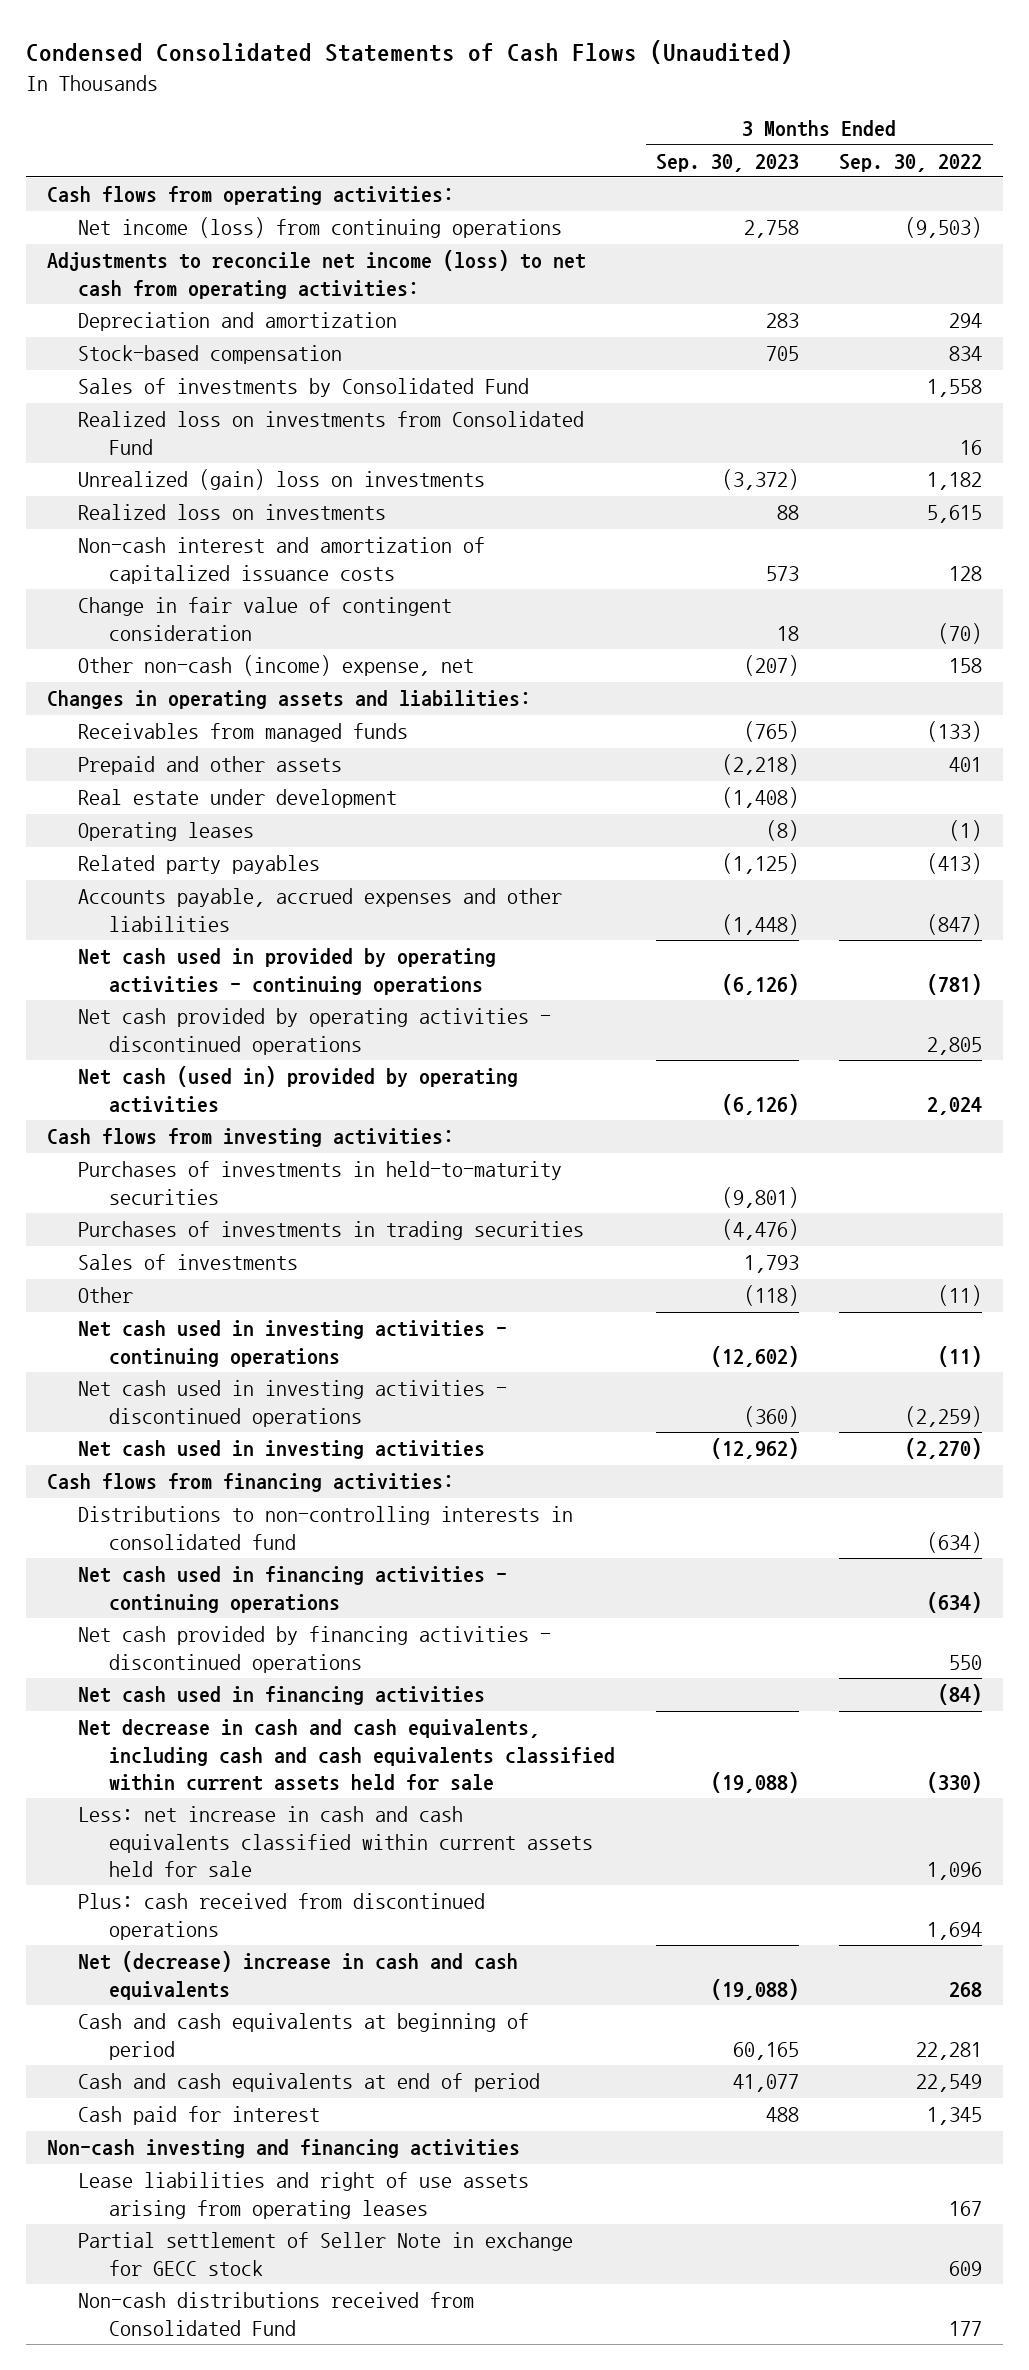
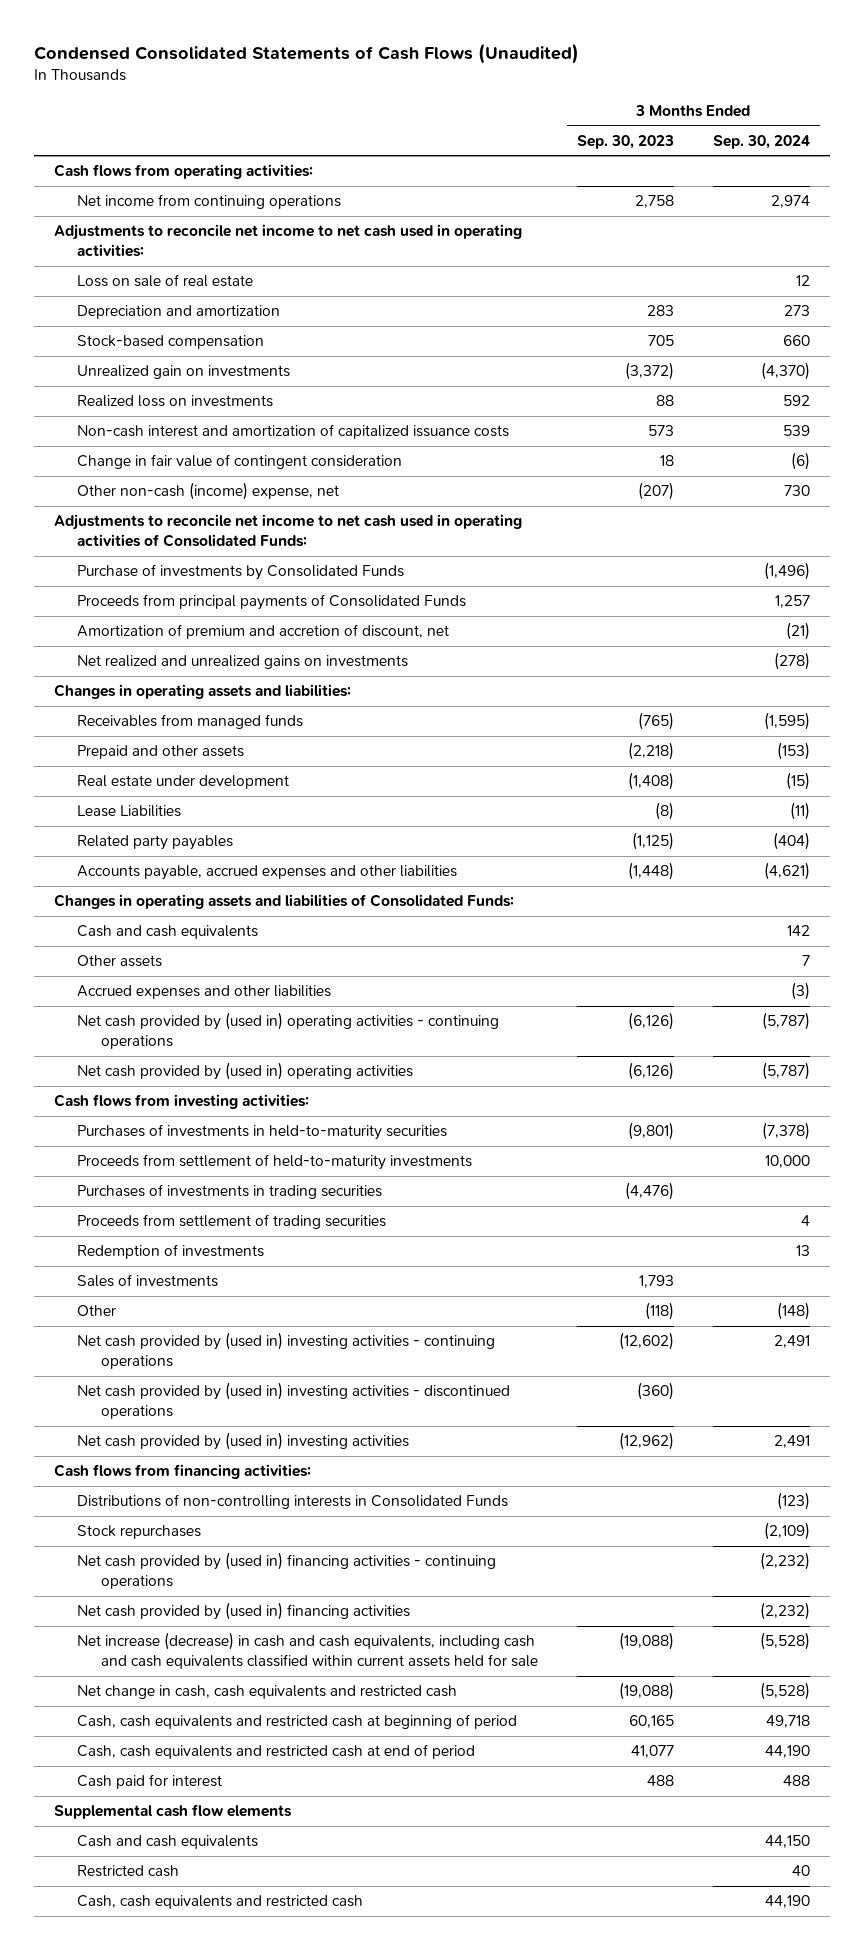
[839,153,983,172] Sep. 30, 2022 -> none
none -> [713,134,811,149] Sep. 30, 2024
[77,217,562,239] Net income (loss) from continuing operations -> [77,194,342,210] Net income from continuing operations
[46,250,586,299] Adjustments to reconcile net income (loss) to net cash from operating activities: -> [54,224,523,258] Adjustments to reconcile net income to net cash used in operating activities:
none -> [77,274,254,288] Loss on sale of real estate
[77,378,529,398] Sales of investments by Consolidated Fund -> none
[77,411,584,455] Realized loss on investments from Consolidated Fund -> none
[77,469,485,491] Unrealized (gain) loss on investments -> [77,365,291,380] Unrealized gain on investments
none -> [54,514,523,548] Adjustments to reconcile net income to net cash used in operating activities of Consolidated Funds:
none -> [77,564,405,581] Purchase of investments by Consolidated Funds
none -> [77,594,467,611] Proceeds from principal payments of Consolidated Funds
none -> [77,624,450,640] Amortization of premium and accretion of discount, net
none -> [77,655,409,670] Net realized and unrealized gains on investments
[77,822,254,842] Operating leases -> [77,805,182,818] Lease Liabilities
[77,1008,551,1055] Net cash provided by operating activities - discontinued operations -> none
none -> [54,894,515,910] Changes in operating assets and liabilities of Consolidated Funds:
none -> [77,925,259,940] Cash and cash equivalents
none -> [77,955,163,968] Other assets
none -> [77,985,332,1000] Accrued expenses and other liabilities
[77,948,496,995] Net cash used in provided by operating activities - continuing operations -> [77,1012,500,1050] Net cash provided by (used in) operating activities - continuing operations
[77,1066,518,1113] Net cash (used in) provided by operating activities -> [77,1062,414,1081] Net cash provided by (used in) operating activities
none -> [77,1154,473,1171] Proceeds from settlement of held-to-maturity investments
none -> [77,1214,387,1230] Proceeds from settlement of trading securities
none -> [77,1244,265,1260] Redemption of investments
[77,1320,507,1367] Net cash used in investing activities - continuing operations -> [77,1332,496,1370] Net cash provided by (used in) investing activities - continuing operations
[77,1380,507,1427] Net cash used in investing activities - discontinued operations -> [77,1382,511,1420] Net cash provided by (used in) investing activities - discontinued operations
[77,1440,485,1460] Net cash used in investing activities -> [77,1432,410,1451] Net cash provided by (used in) investing activities
[77,1626,551,1673] Net cash provided by financing activities - discontinued operations -> none
[77,1806,593,1877] Less: net increase in cash and cash equivalents classified within current assets held for sale -> none
[77,1893,485,1940] Plus: cash received from discontinued operations -> none
[77,1506,573,1550] Distributions to non-controlling interests in consolidated fund -> [77,1494,509,1510] Distributions of non-controlling interests in Consolidated Funds
none -> [77,1525,202,1540] Stock repurchases
[77,1566,507,1613] Net cash used in financing activities - continuing operations -> [77,1552,497,1590] Net cash provided by (used in) financing activities - continuing operations
[77,1686,485,1706] Net cash used in financing activities -> [77,1602,411,1621] Net cash provided by (used in) financing activities
[77,1719,615,1791] Net decrease in cash and cash equivalents, including cash and cash equivalents classified within current assets held for sale -> [77,1632,538,1670] Net increase (decrease) in cash and cash equivalents, including cash and cash equivalents classified within current assets held for sale
[77,1951,518,2000] Net (decrease) increase in cash and cash equivalents -> [77,1685,458,1700] Net change in cash, cash equivalents and restricted cash
[77,2013,529,2060] Cash and cash equivalents at beginning of period -> [77,1714,518,1730] Cash, cash equivalents and restricted cash at beginning of period
[77,2073,540,2093] Cash and cash equivalents at end of period -> [77,1744,476,1760] Cash, cash equivalents and restricted cash at end of period
[46,2139,520,2159] Non-cash investing and financing activities -> none
[77,2172,529,2219] Lease liabilities and right of use assets arising from operating leases -> none
[77,2232,573,2276] Partial settlement of Seller Note in exchange for GECC stock -> none
[77,2292,474,2336] Non-cash distributions received from Consolidated Fund -> none
none -> [54,1804,293,1820] Supplemental cash flow elements
none -> [77,1835,259,1850] Cash and cash equivalents
none -> [77,1865,180,1878] Restricted cash
none -> [77,1895,364,1910] Cash, cash equivalents and restricted cash

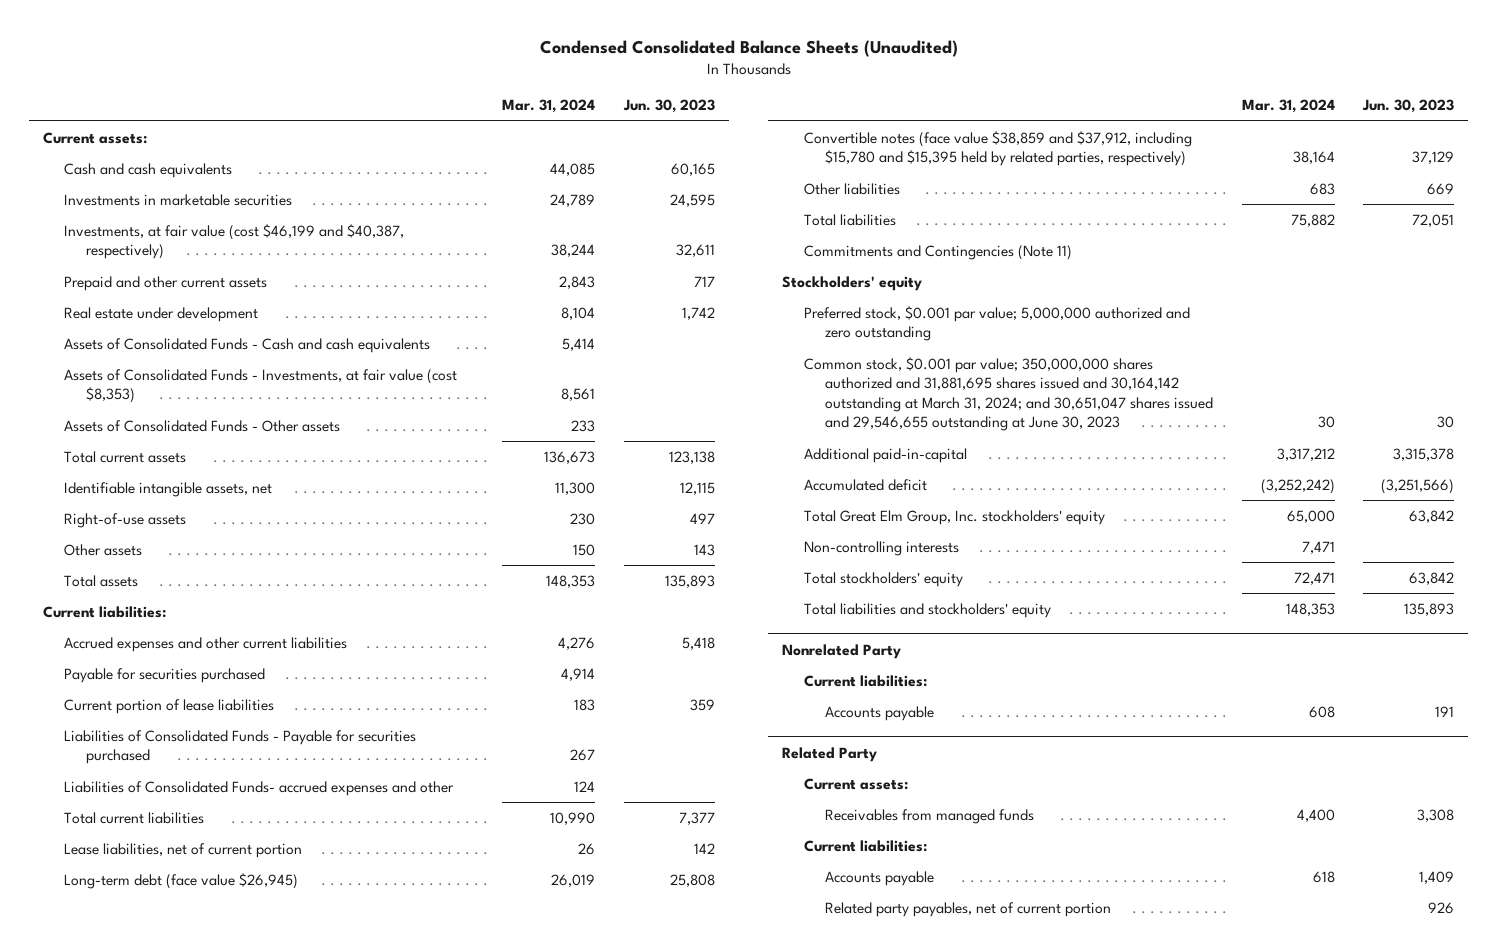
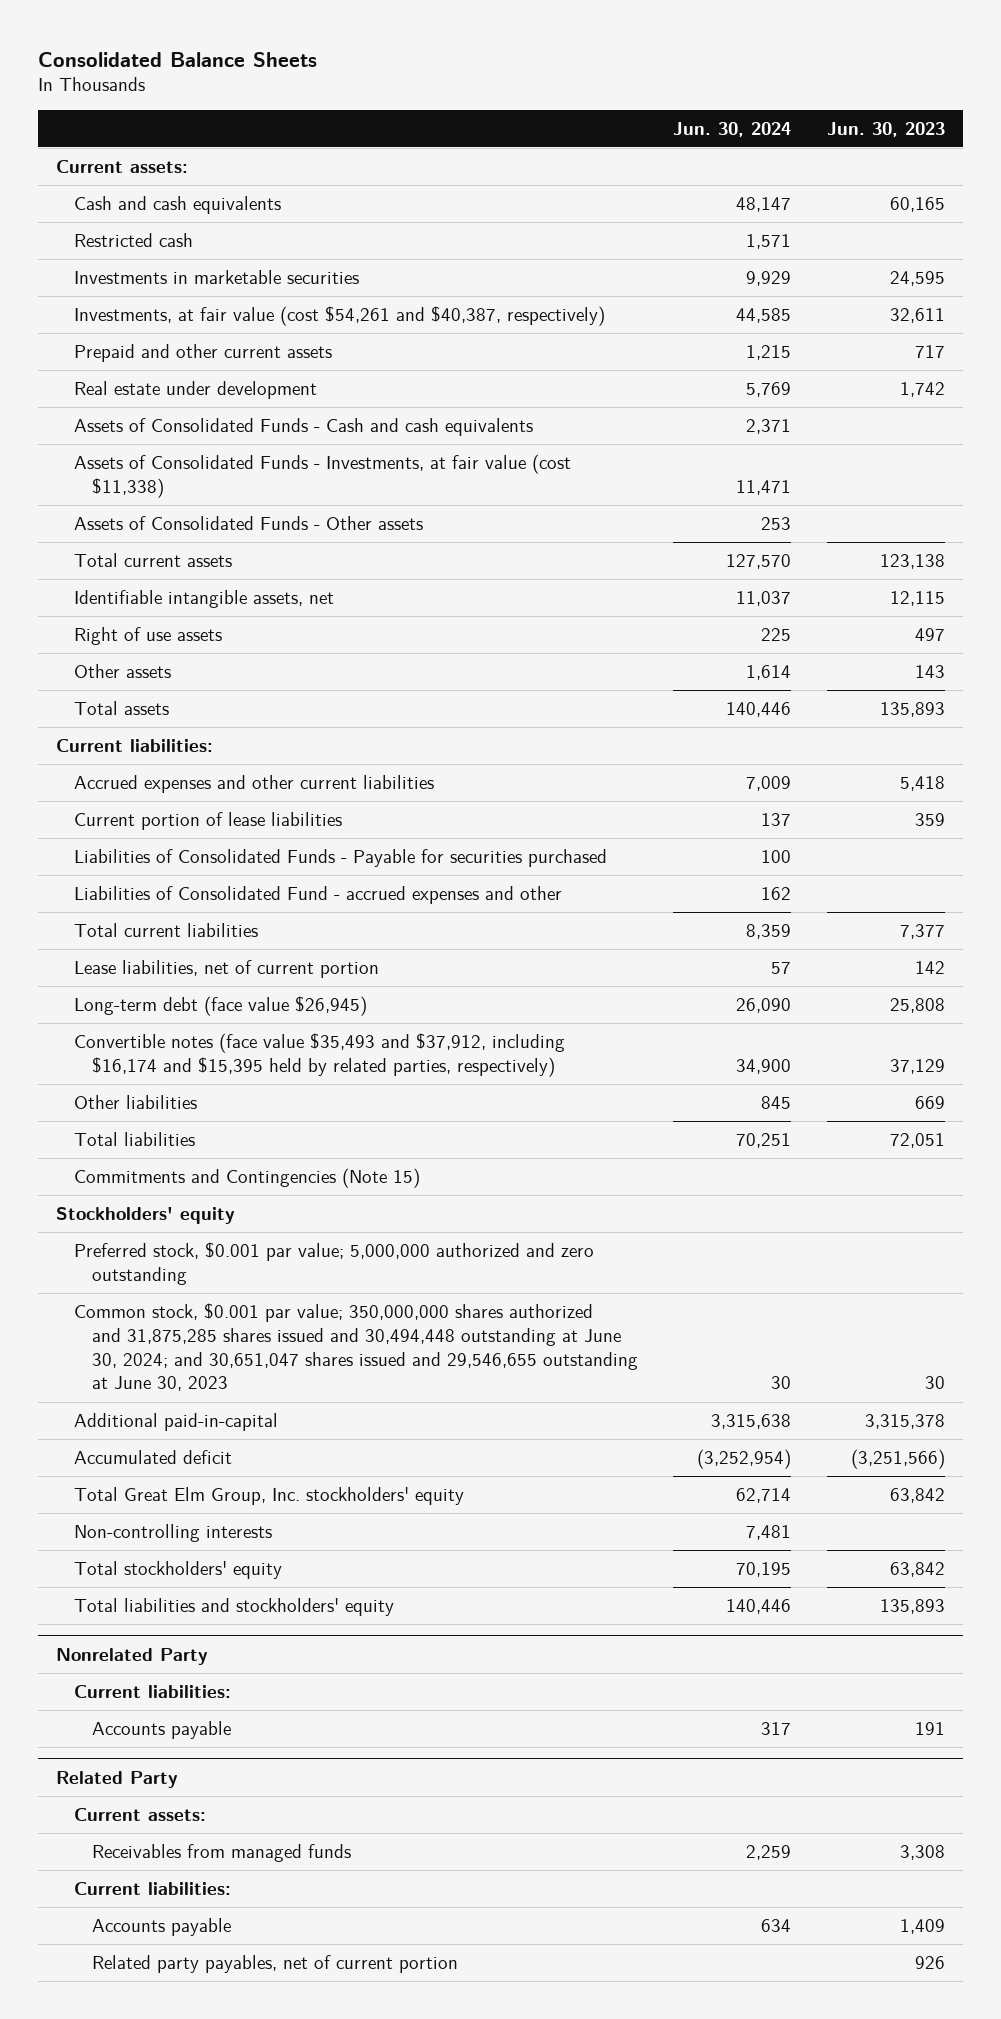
[539,39,958,57] Condensed Consolidated Balance Sheets (Unaudited) -> [38,51,318,67] Consolidated Balance Sheets
[502,99,596,114] Mar. 31, 2024 -> none
none -> [673,121,792,137] Jun. 30, 2024
none -> [73,233,193,248] Restricted cash
[64,223,405,260] Investments, at fair value (cost $46,199 and $40,387, respectively) -> [73,306,605,327] Investments, at fair value (cost $54,261 and $40,387, respectively)
[64,368,458,404] Assets of Consolidated Funds - Investments, at fair value (cost $8,353) -> [73,454,571,498] Assets of Consolidated Funds - Investments, at fair value (cost $11,338)
[64,512,187,528] Right-of-use assets -> [73,627,222,646] Right of use assets
[64,667,266,683] Payable for securities purchased -> none
[64,780,455,796] Liabilities of Consolidated Funds- accrued expenses and other -> [73,886,562,905] Liabilities of Consolidated Fund - accrued expenses and other
[803,130,1192,167] Convertible notes (face value $38,859 and $37,912, including $15,780 and $15,395 held by related parties, respectively) -> [73,1033,565,1077] Convertible notes (face value $35,493 and $37,912, including $16,174 and $15,395 held by related parties, respectively)
[803,244,1072,260] Commitments and Contingencies (Note 11) -> [73,1168,420,1189] Commitments and Contingencies (Note 15)
[803,356,1214,432] Common stock, $0.001 par value; 350,000,000 shares authorized and 31,881,695 shares issued and 30,164,142 outstanding at March 31, 2024; and 30,651,047 shares issued and 29,546,655 outstanding at June 30, 2023 -> [73,1303,638,1392] Common stock, $0.001 par value; 350,000,000 shares authorized and 31,875,285 shares issued and 30,494,448 outstanding at June 30, 2024; and 30,651,047 shares issued and 29,546,655 outstanding at June 30, 2023

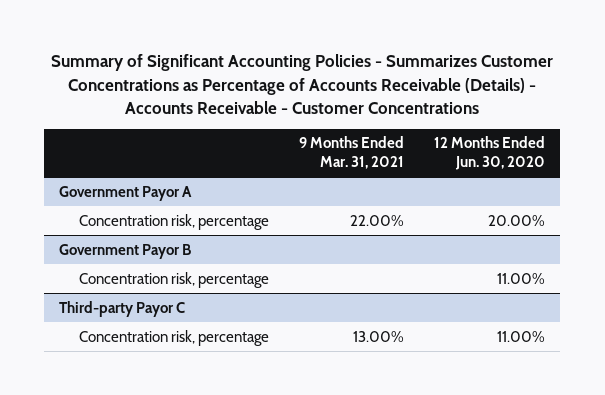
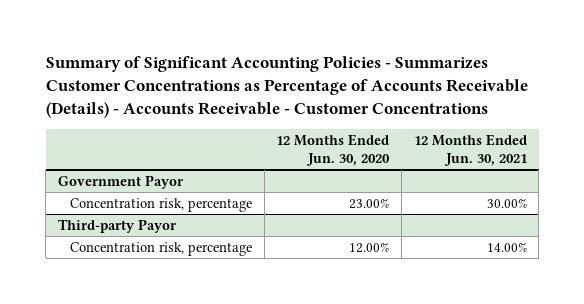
[299,136,405,170] 9 Months Ended Mar. 31, 2021 -> none
none -> [413,133,527,166] 12 Months Ended Jun. 30, 2021
[59,300,186,317] Third-party Payor C -> none
[79,329,270,346] Concentration risk, percentage -> none
[59,185,193,201] Government Payor A -> [57,174,184,189] Government Payor
[488,214,546,226] 20.00% -> [349,197,390,209] 23.00%
[59,243,192,259] Government Payor B -> [57,218,177,233] Third-party Payor
[497,272,546,284] 11.00% -> [349,241,390,253] 12.00%

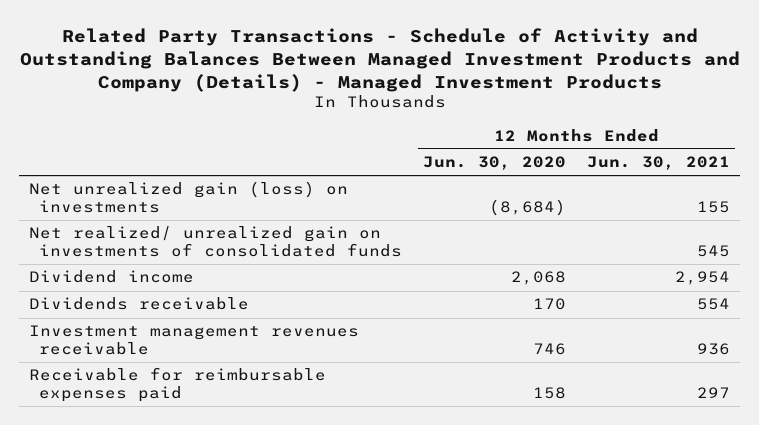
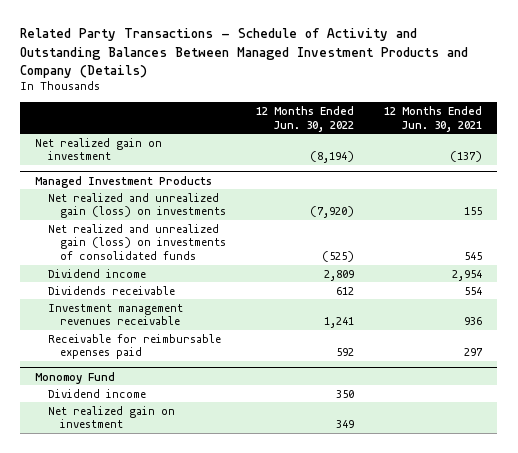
[19,27,740,92] Related Party Transactions - Schedule of Activity and Outstanding Balances Between Managed Investment Products and Company (Details) - Managed Investment Products -> [20,28,469,78] Related Party Transactions - Schedule of Activity and Outstanding Balances Between Managed Investment Products and Company (Details)
[423,156,567,171] Jun. 30, 2020 -> none
none -> [256,105,355,132] 12 Months Ended Jun. 30, 2022
none -> [35,137,163,161] Net realized gain on investment
none -> [35,175,213,188] Managed Investment Products
[29,181,349,213] Net unrealized gain (loss) on investments -> [47,192,227,219] Net realized and unrealized gain (loss) on investments
[29,226,403,257] Net realized/ unrealized gain on investments of consolidated funds -> [47,223,227,261] Net realized and unrealized gain (loss) on investments of consolidated funds
none -> [35,371,116,384] Monomoy Fund
none -> [47,388,146,398] Dividend income
none -> [47,405,175,429] Net realized gain on investment

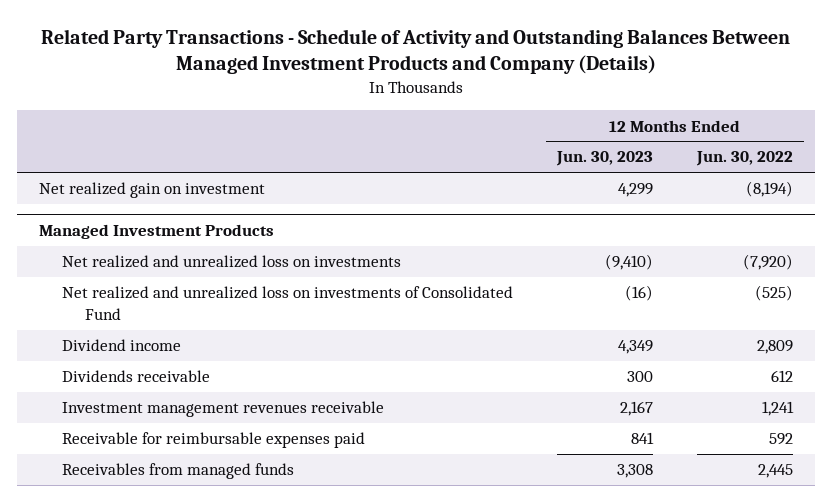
[384,105,483,132] 12 Months Ended Jun. 30, 2021 -> none
none -> [556,151,654,167] Jun. 30, 2023
[47,192,227,219] Net realized and unrealized gain (loss) on investments -> [62,255,402,269] Net realized and unrealized loss on investments
[47,223,227,261] Net realized and unrealized gain (loss) on investments of consolidated funds -> [62,286,514,320] Net realized and unrealized loss on investments of Consolidated Fund
[35,371,116,384] Monomoy Fund -> none
[47,388,146,398] Dividend income -> none
[47,405,175,429] Net realized gain on investment -> none
none -> [62,463,295,480] Receivables from managed funds

